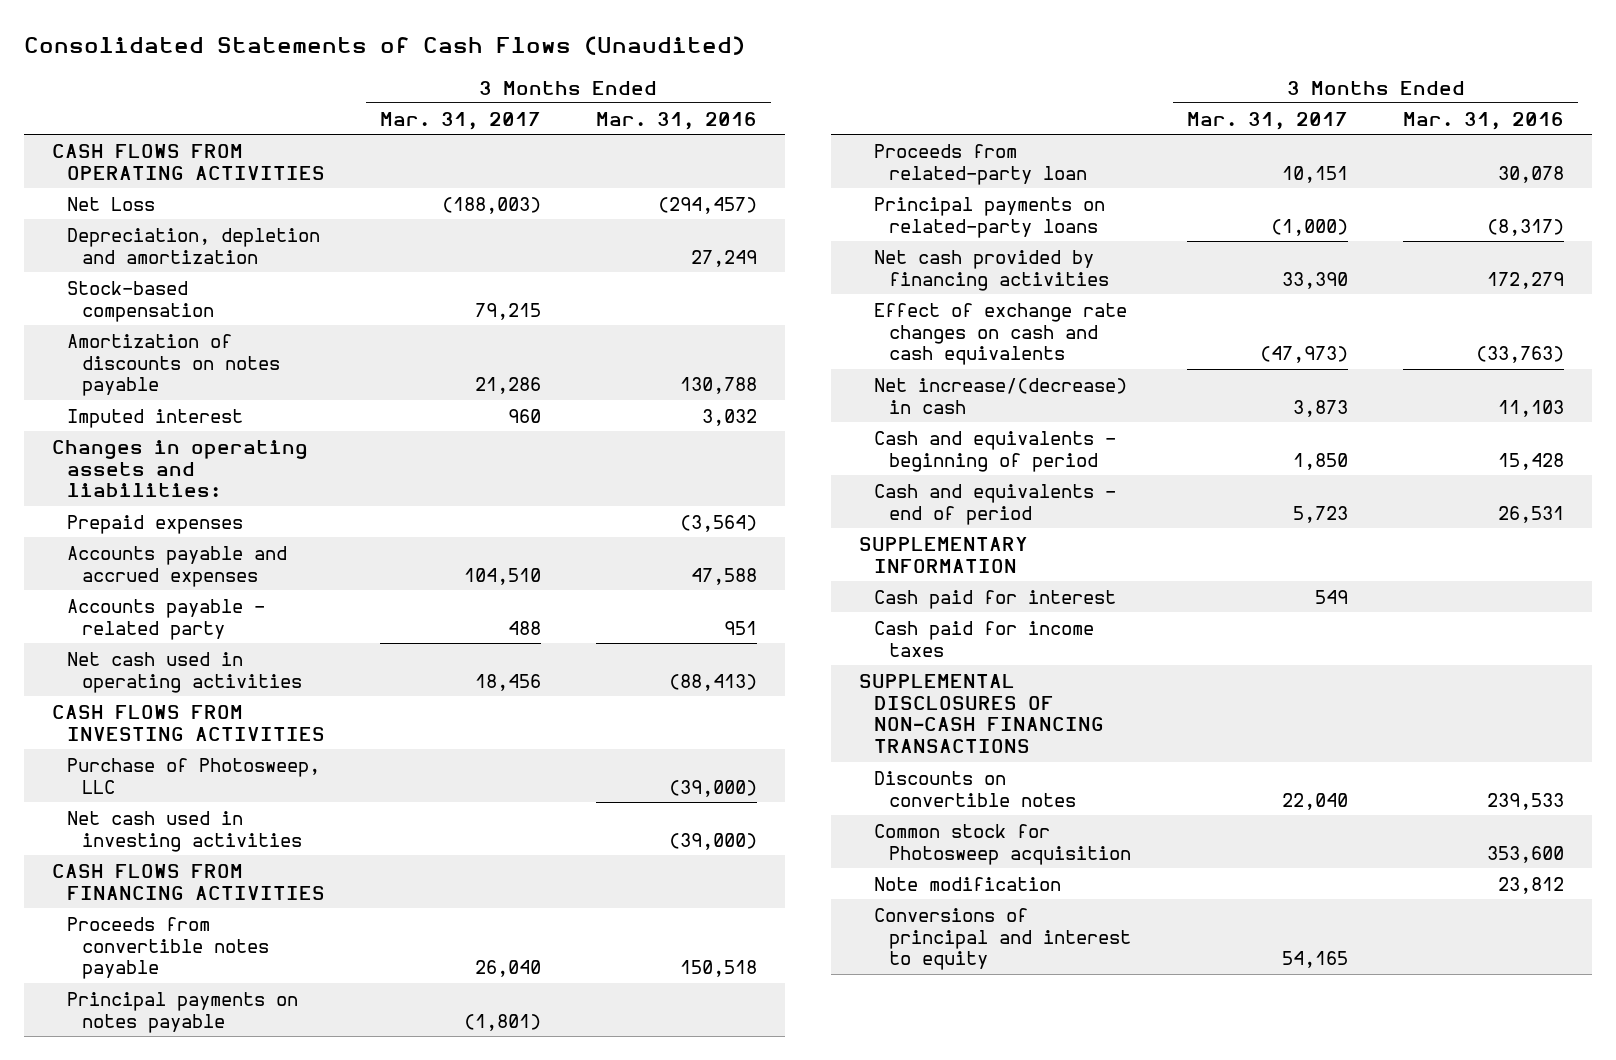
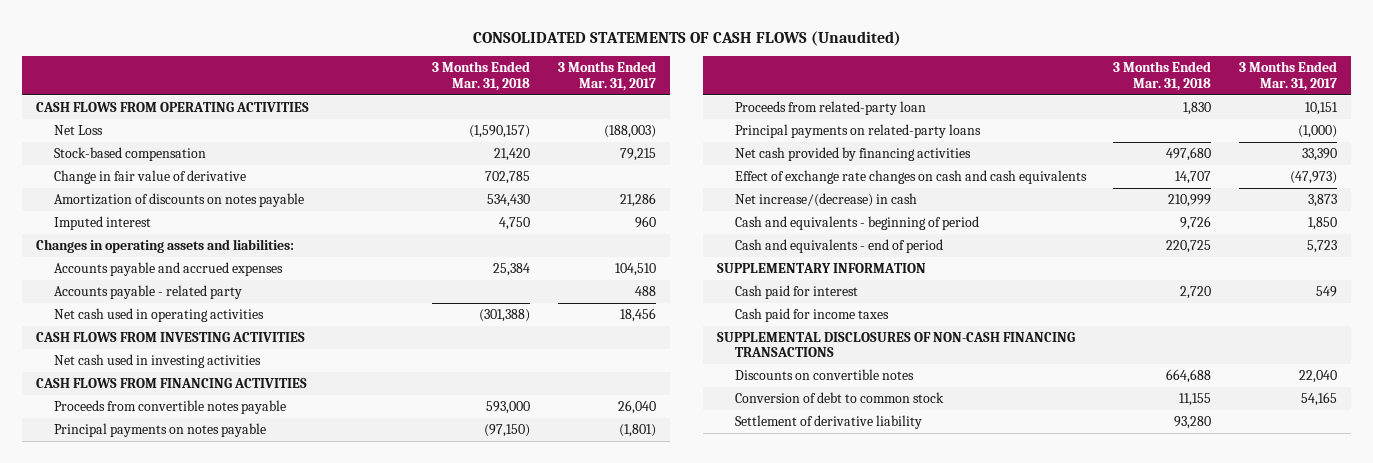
[24,36,746,56] Consolidated Statements of Cash Flows (Unaudited) -> [472,31,901,47] CONSOLIDATED STATEMENTS OF CASH FLOWS (Unaudited)
[596,111,758,130] Mar. 31, 2016 -> none
none -> [432,61,531,91] 3 Months Ended Mar. 31, 2018
[66,227,320,264] Depreciation, depletion and amortization -> none
none -> [53,170,246,185] Change in fair value of derivative
[66,514,243,534] Prepaid expenses -> none
[66,757,320,794] Purchase of Photosweep, LLC -> none
[874,823,1132,865] Common stock for Photosweep acquisition -> none
[874,876,1062,891] Note modification -> none
[874,907,1132,971] Conversions of principal and interest to equity -> [734,392,944,404] Conversion of debt to common stock
none -> [734,415,922,430] Settlement of derivative liability

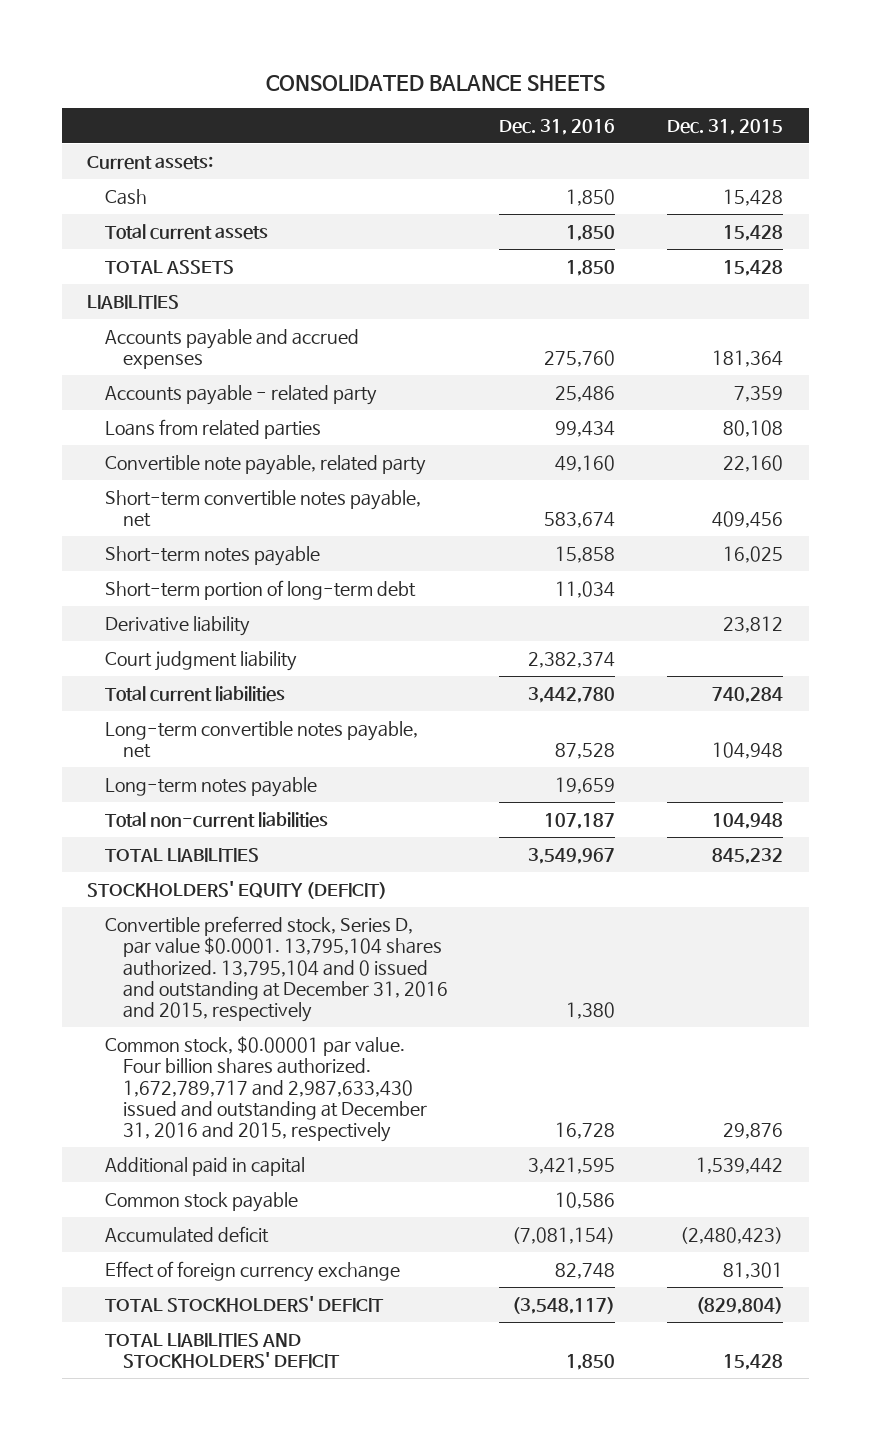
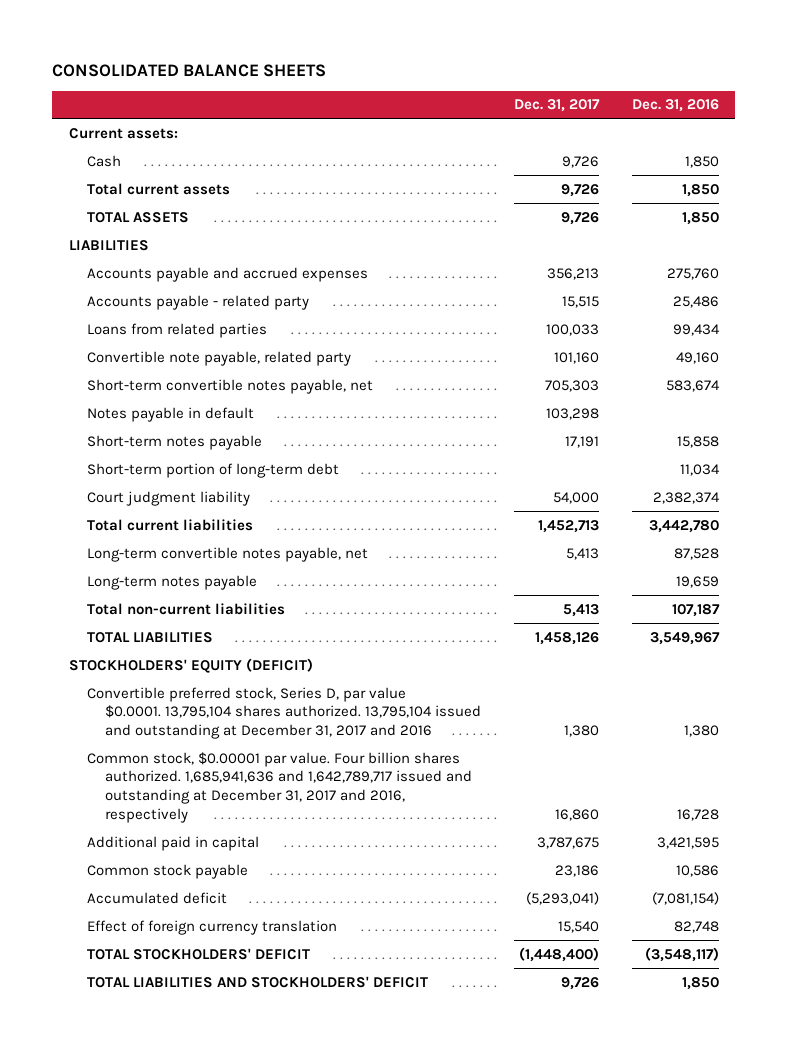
[666,119,783,136] Dec. 31, 2015 -> none
none -> [513,99,600,113] Dec. 31, 2017
none -> [86,406,254,422] Notes payable in default
[104,615,250,636] Derivative liability -> none
[104,915,448,1023] Convertible preferred stock, Series D, par value $0.0001. 13,795,104 shares authorized. 13,795,104 and 0 issued and outstanding at December 31, 2016 and 2015, respectively -> [86,686,481,740] Convertible preferred stock, Series D, par value $0.0001. 13,795,104 shares authorized. 13,795,104 issued and outstanding at December 31, 2017 and 2016
[104,1035,427,1143] Common stock, $0.00001 par value. Four billion shares authorized. 1,672,789,717 and 2,987,633,430 issued and outstanding at December 31, 2016 and 2015, respectively -> [86,751,472,823] Common stock, $0.00001 par value. Four billion shares authorized. 1,685,941,636 and 1,642,789,717 issued and outstanding at December 31, 2017 and 2016, respectively
[104,1260,400,1282] Effect of foreign currency exchange -> [86,919,337,935] Effect of foreign currency translation

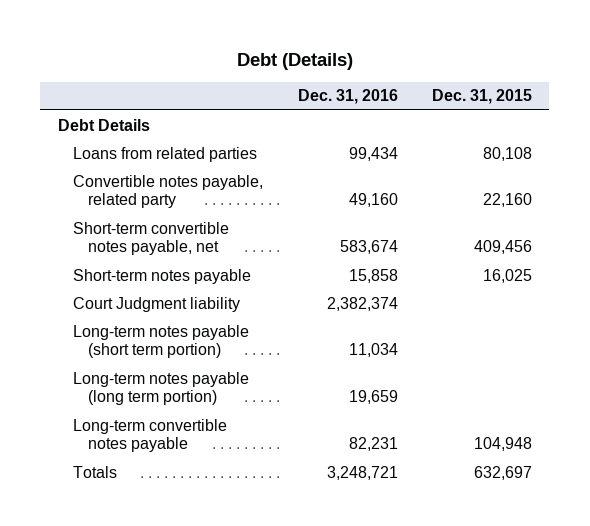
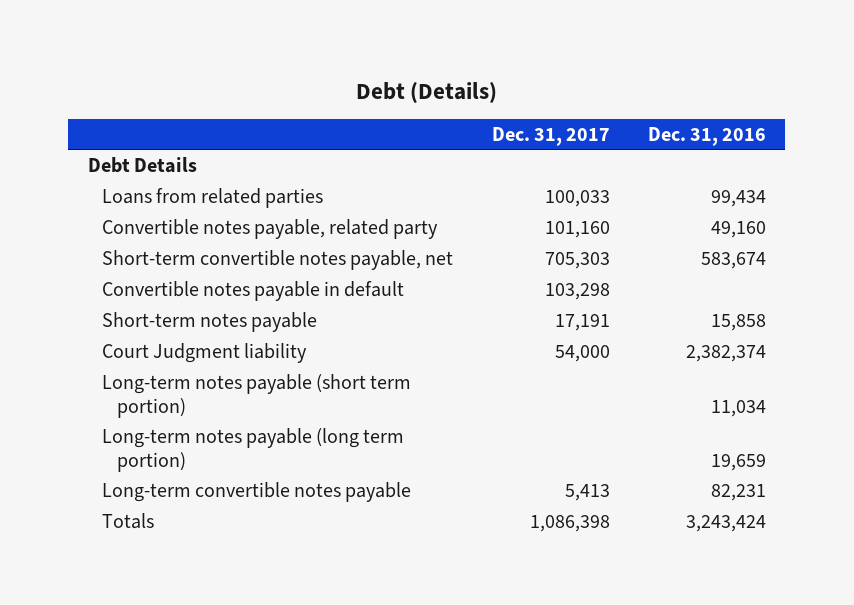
[432,89,533,105] Dec. 31, 2015 -> none
none -> [491,126,610,146] Dec. 31, 2017
none -> [102,280,405,301] Convertible notes payable in default
[326,465,398,480] 3,248,721 -> [685,514,766,532] 3,243,424

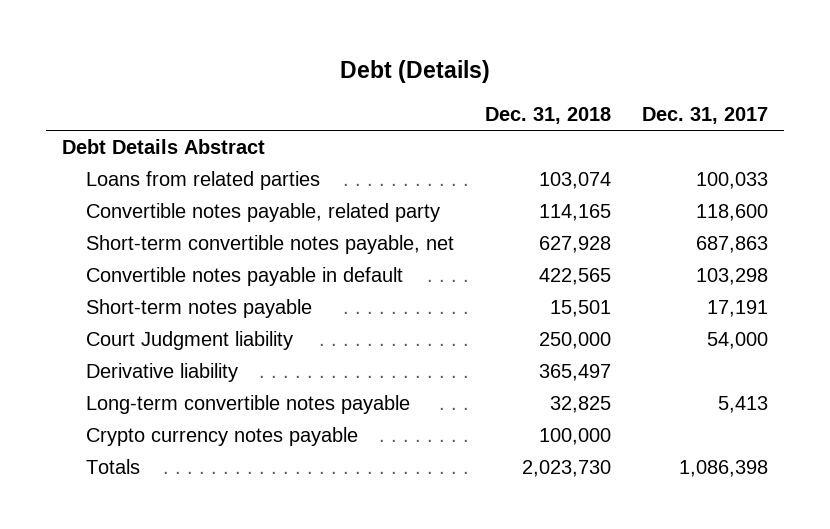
[647,126,766,146] Dec. 31, 2016 -> none
none -> [484,106,611,124] Dec. 31, 2018
[87,156,197,173] Debt Details -> [61,139,265,155] Debt Details Abstract
[544,220,610,238] 101,160 -> [696,204,769,222] 118,600
[544,251,610,269] 705,303 -> [696,236,769,254] 687,863
[102,373,412,418] Long-term notes payable (short term portion) -> none
[102,427,405,472] Long-term notes payable (long term portion) -> none
none -> [85,363,238,383] Derivative liability
none -> [85,427,358,447] Crypto currency notes payable

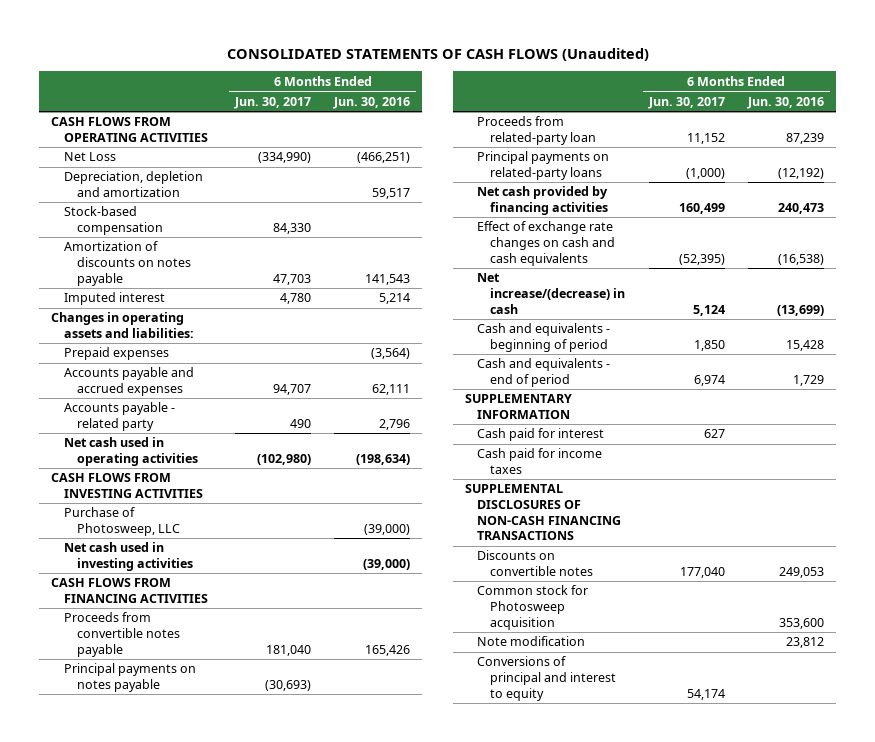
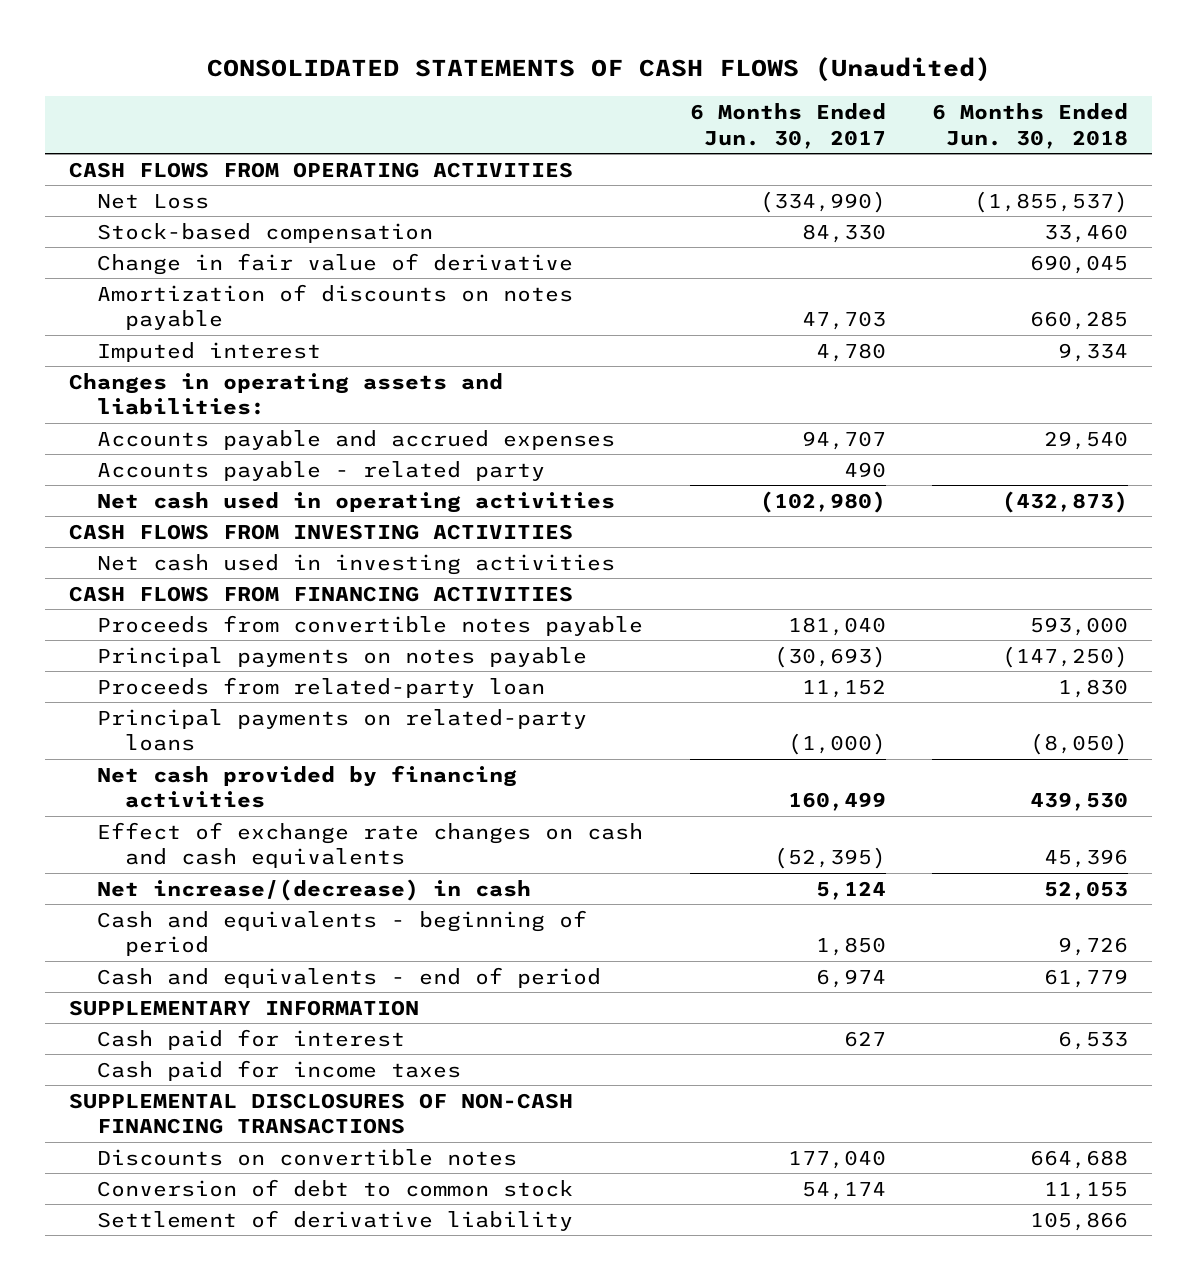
[333,96,411,109] Jun. 30, 2016 -> none
none -> [932,102,1129,149] 6 Months Ended Jun. 30, 2018
[63,171,203,197] Depreciation, depletion and amortization -> none
none -> [97,252,574,275] Change in fair value of derivative
[63,347,169,361] Prepaid expenses -> none
[63,507,180,536] Purchase of Photosweep, LLC -> none
[477,585,589,630] Common stock for Photosweep acquisition -> none
[477,636,586,647] Note modification -> none
[477,656,617,701] Conversions of principal and interest to equity -> [97,1178,574,1197] Conversion of debt to common stock
none -> [97,1209,574,1231] Settlement of derivative liability

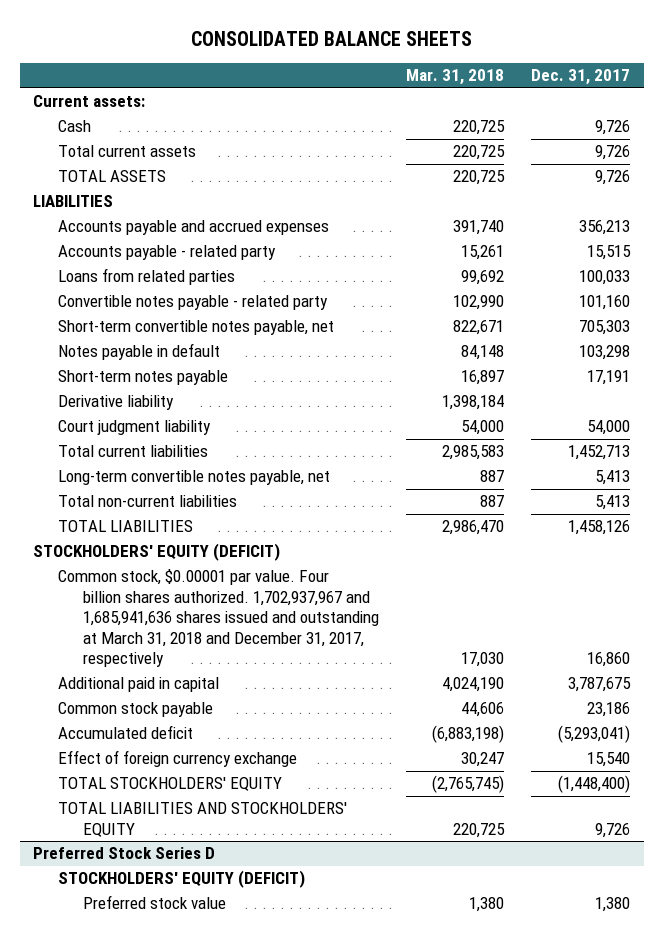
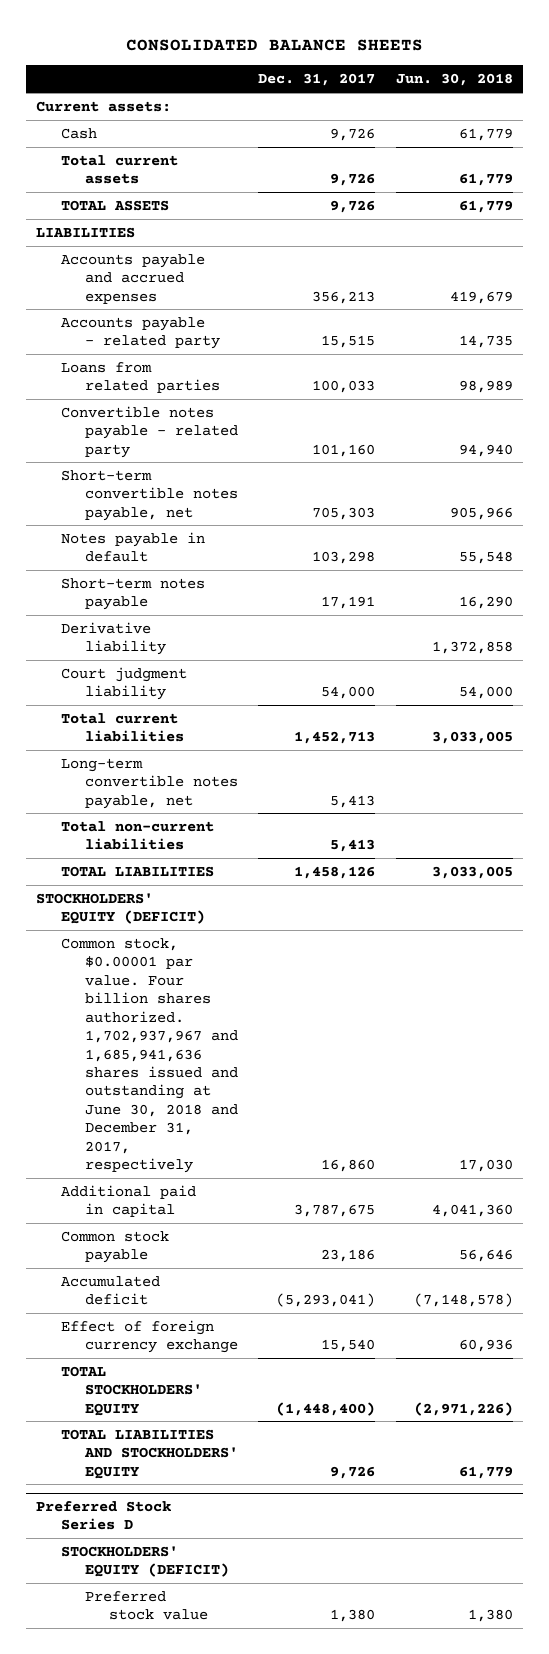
[406,69,505,86] Mar. 31, 2018 -> none
none -> [395,73,513,87] Jun. 30, 2018
[58,569,380,668] Common stock, $0.00001 par value. Four billion shares authorized. 1,702,937,967 and 1,685,941,636 shares issued and outstanding at March 31, 2018 and December 31, 2017, respectively -> [60,937,239,1174] Common stock, $0.00001 par value. Four billion shares authorized. 1,702,937,967 and 1,685,941,636 shares issued and outstanding at June 30, 2018 and December 31, 2017, respectively

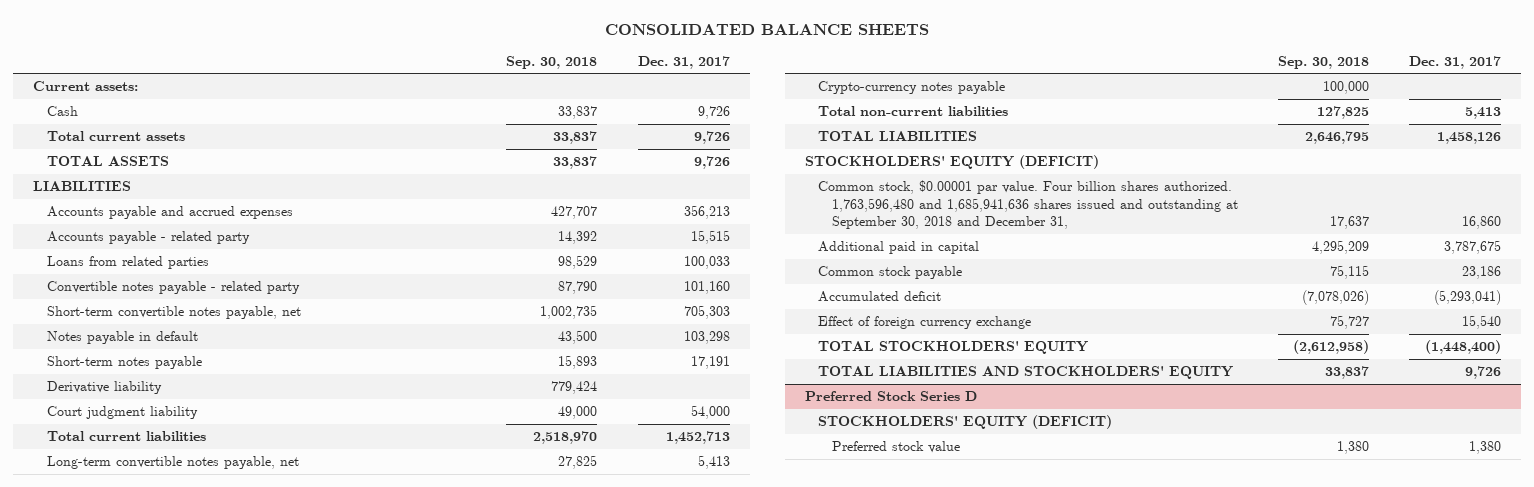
[395,73,513,87] Jun. 30, 2018 -> none
none -> [506,55,598,69] Sep. 30, 2018
none -> [818,81,1006,95] Crypto-currency notes payable
[60,937,239,1174] Common stock, $0.00001 par value. Four billion shares authorized. 1,702,937,967 and 1,685,941,636 shares issued and outstanding at June 30, 2018 and December 31, 2017, respectively -> [818,180,1238,230] Common stock, $0.00001 par value. Four billion shares authorized. 1,763,596,480 and 1,685,941,636 shares issued and outstanding at September 30, 2018 and December 31,

